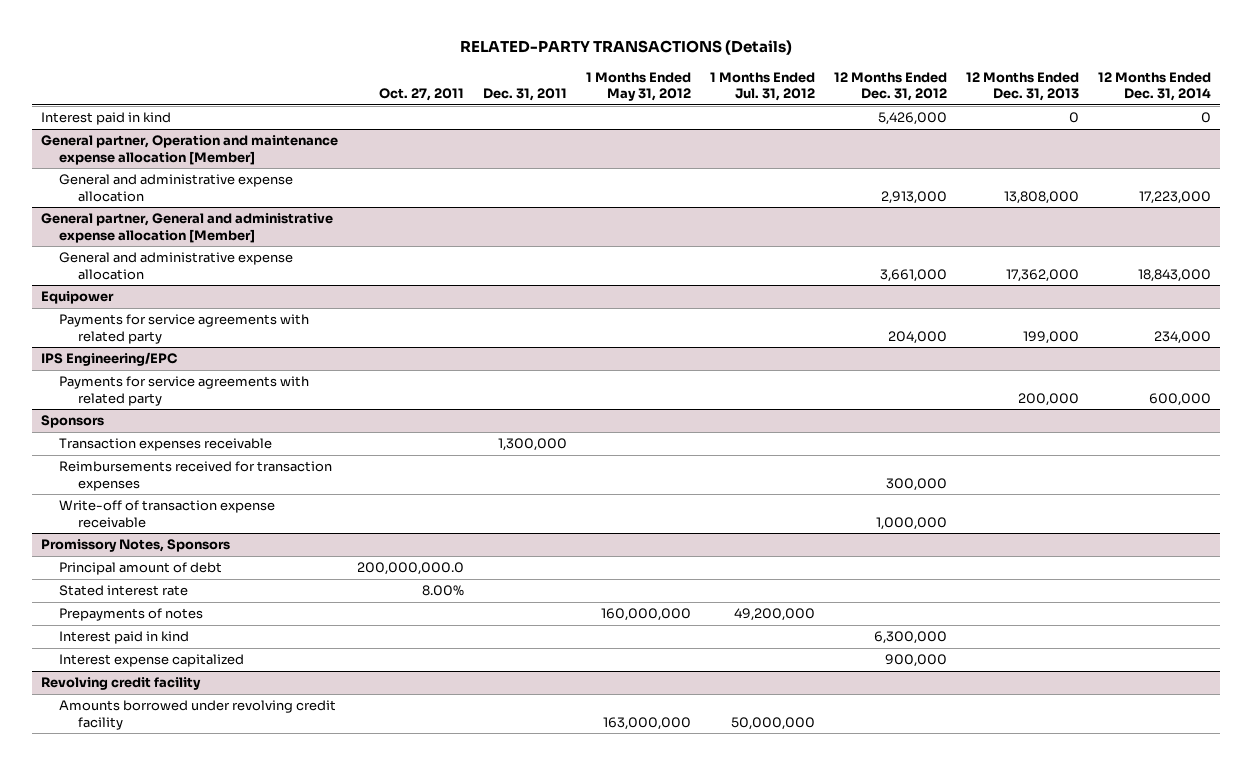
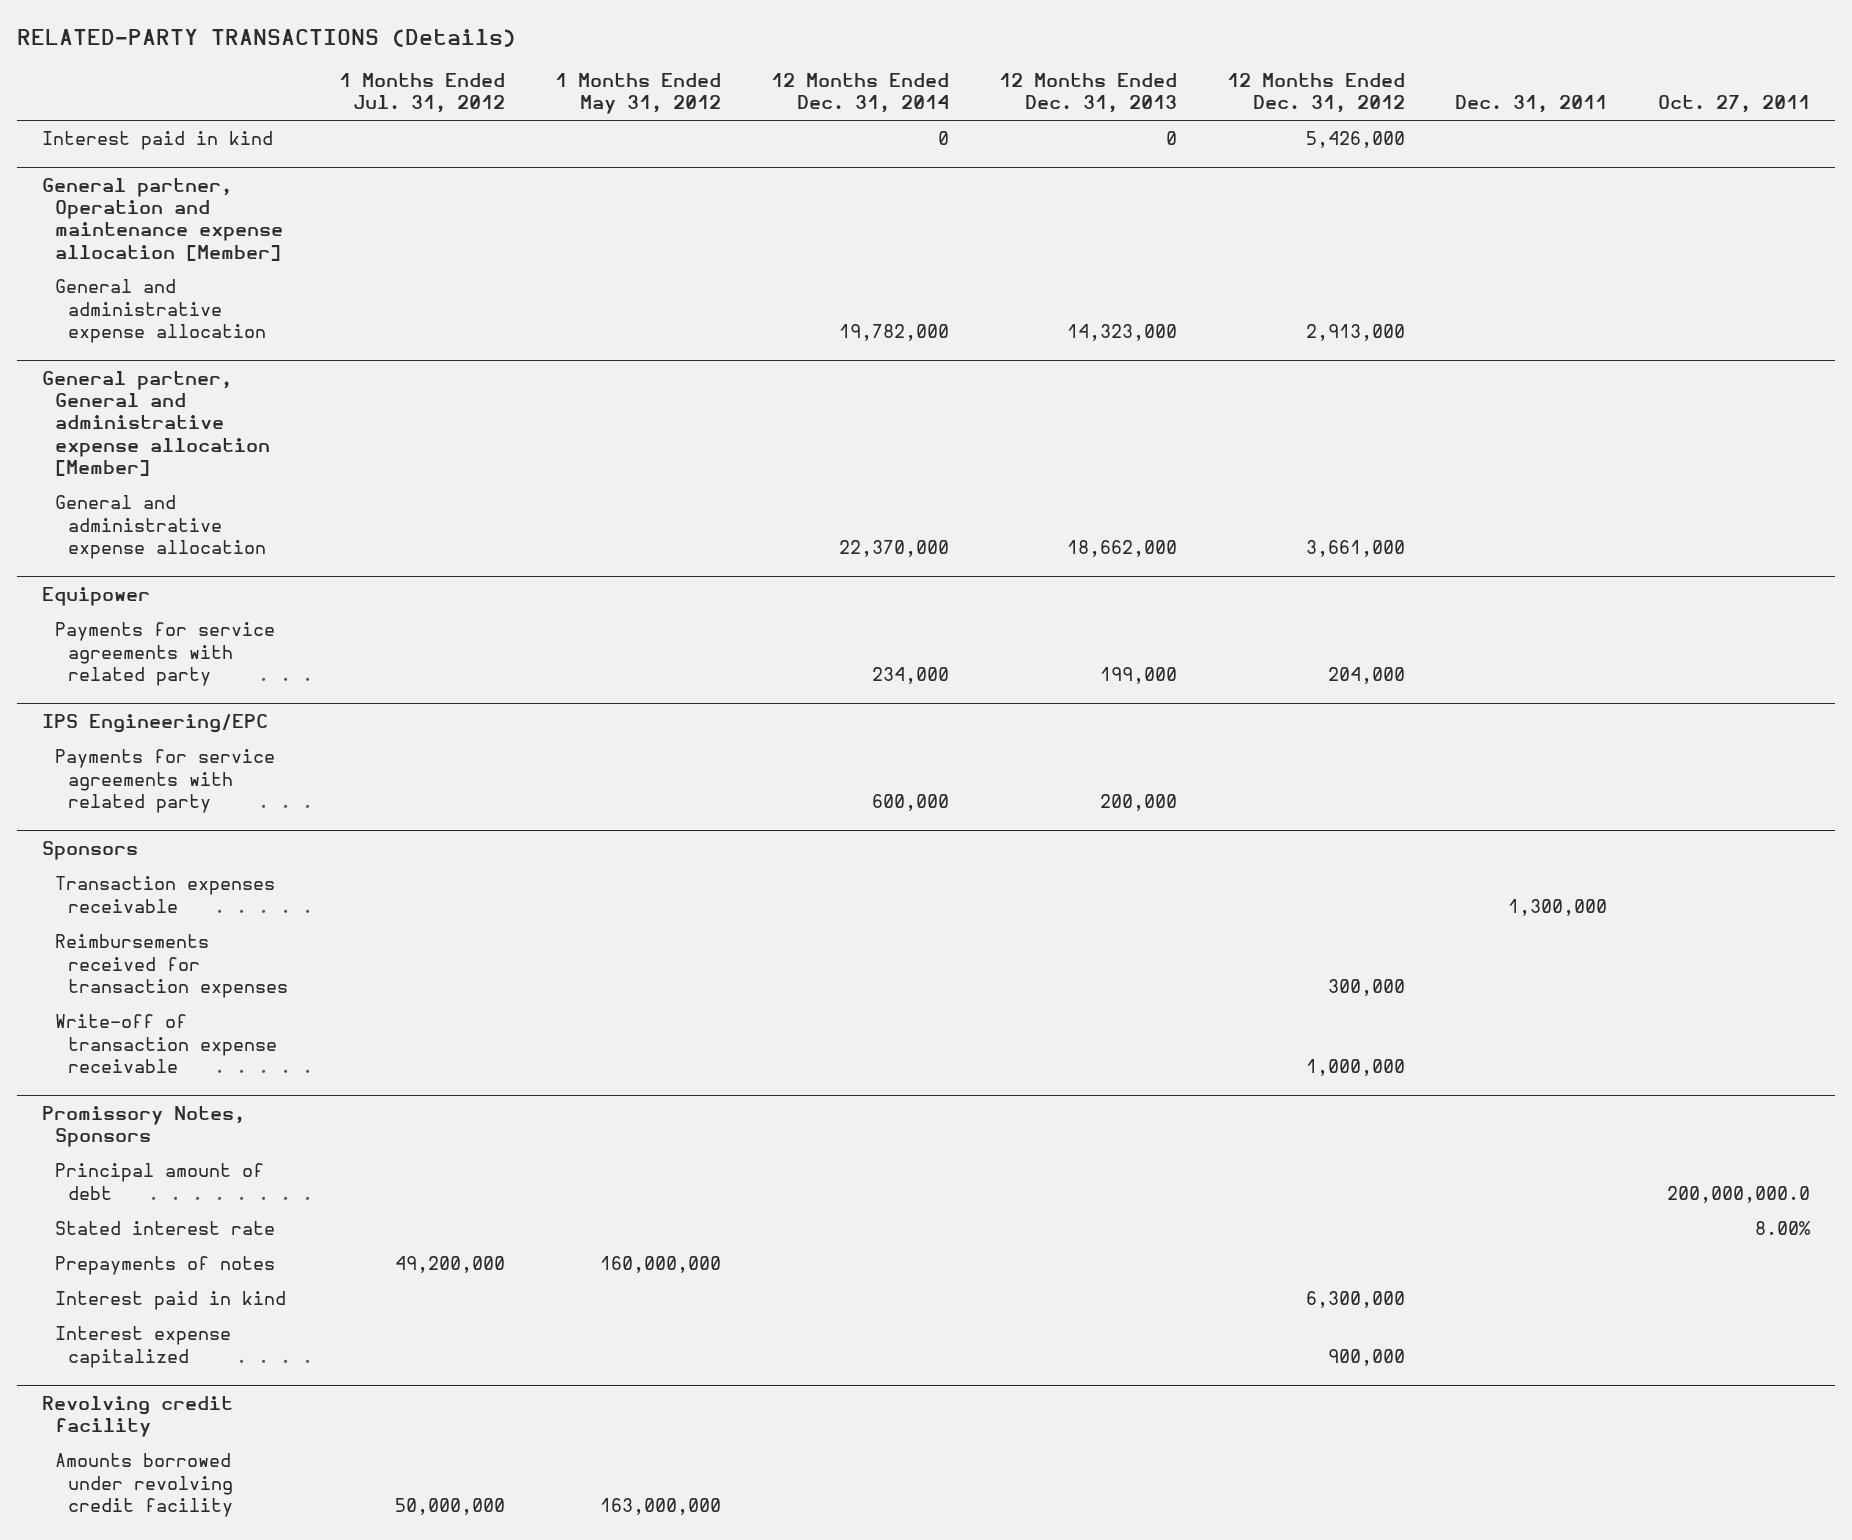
[1003,190,1079,204] 13,808,000 -> [1067,324,1178,342] 14,323,000
[1138,190,1211,204] 17,223,000 -> [838,324,949,342] 19,782,000
[1005,268,1079,282] 17,362,000 -> [1067,540,1178,558] 18,662,000
[1137,268,1211,282] 18,843,000 -> [838,540,949,558] 22,370,000

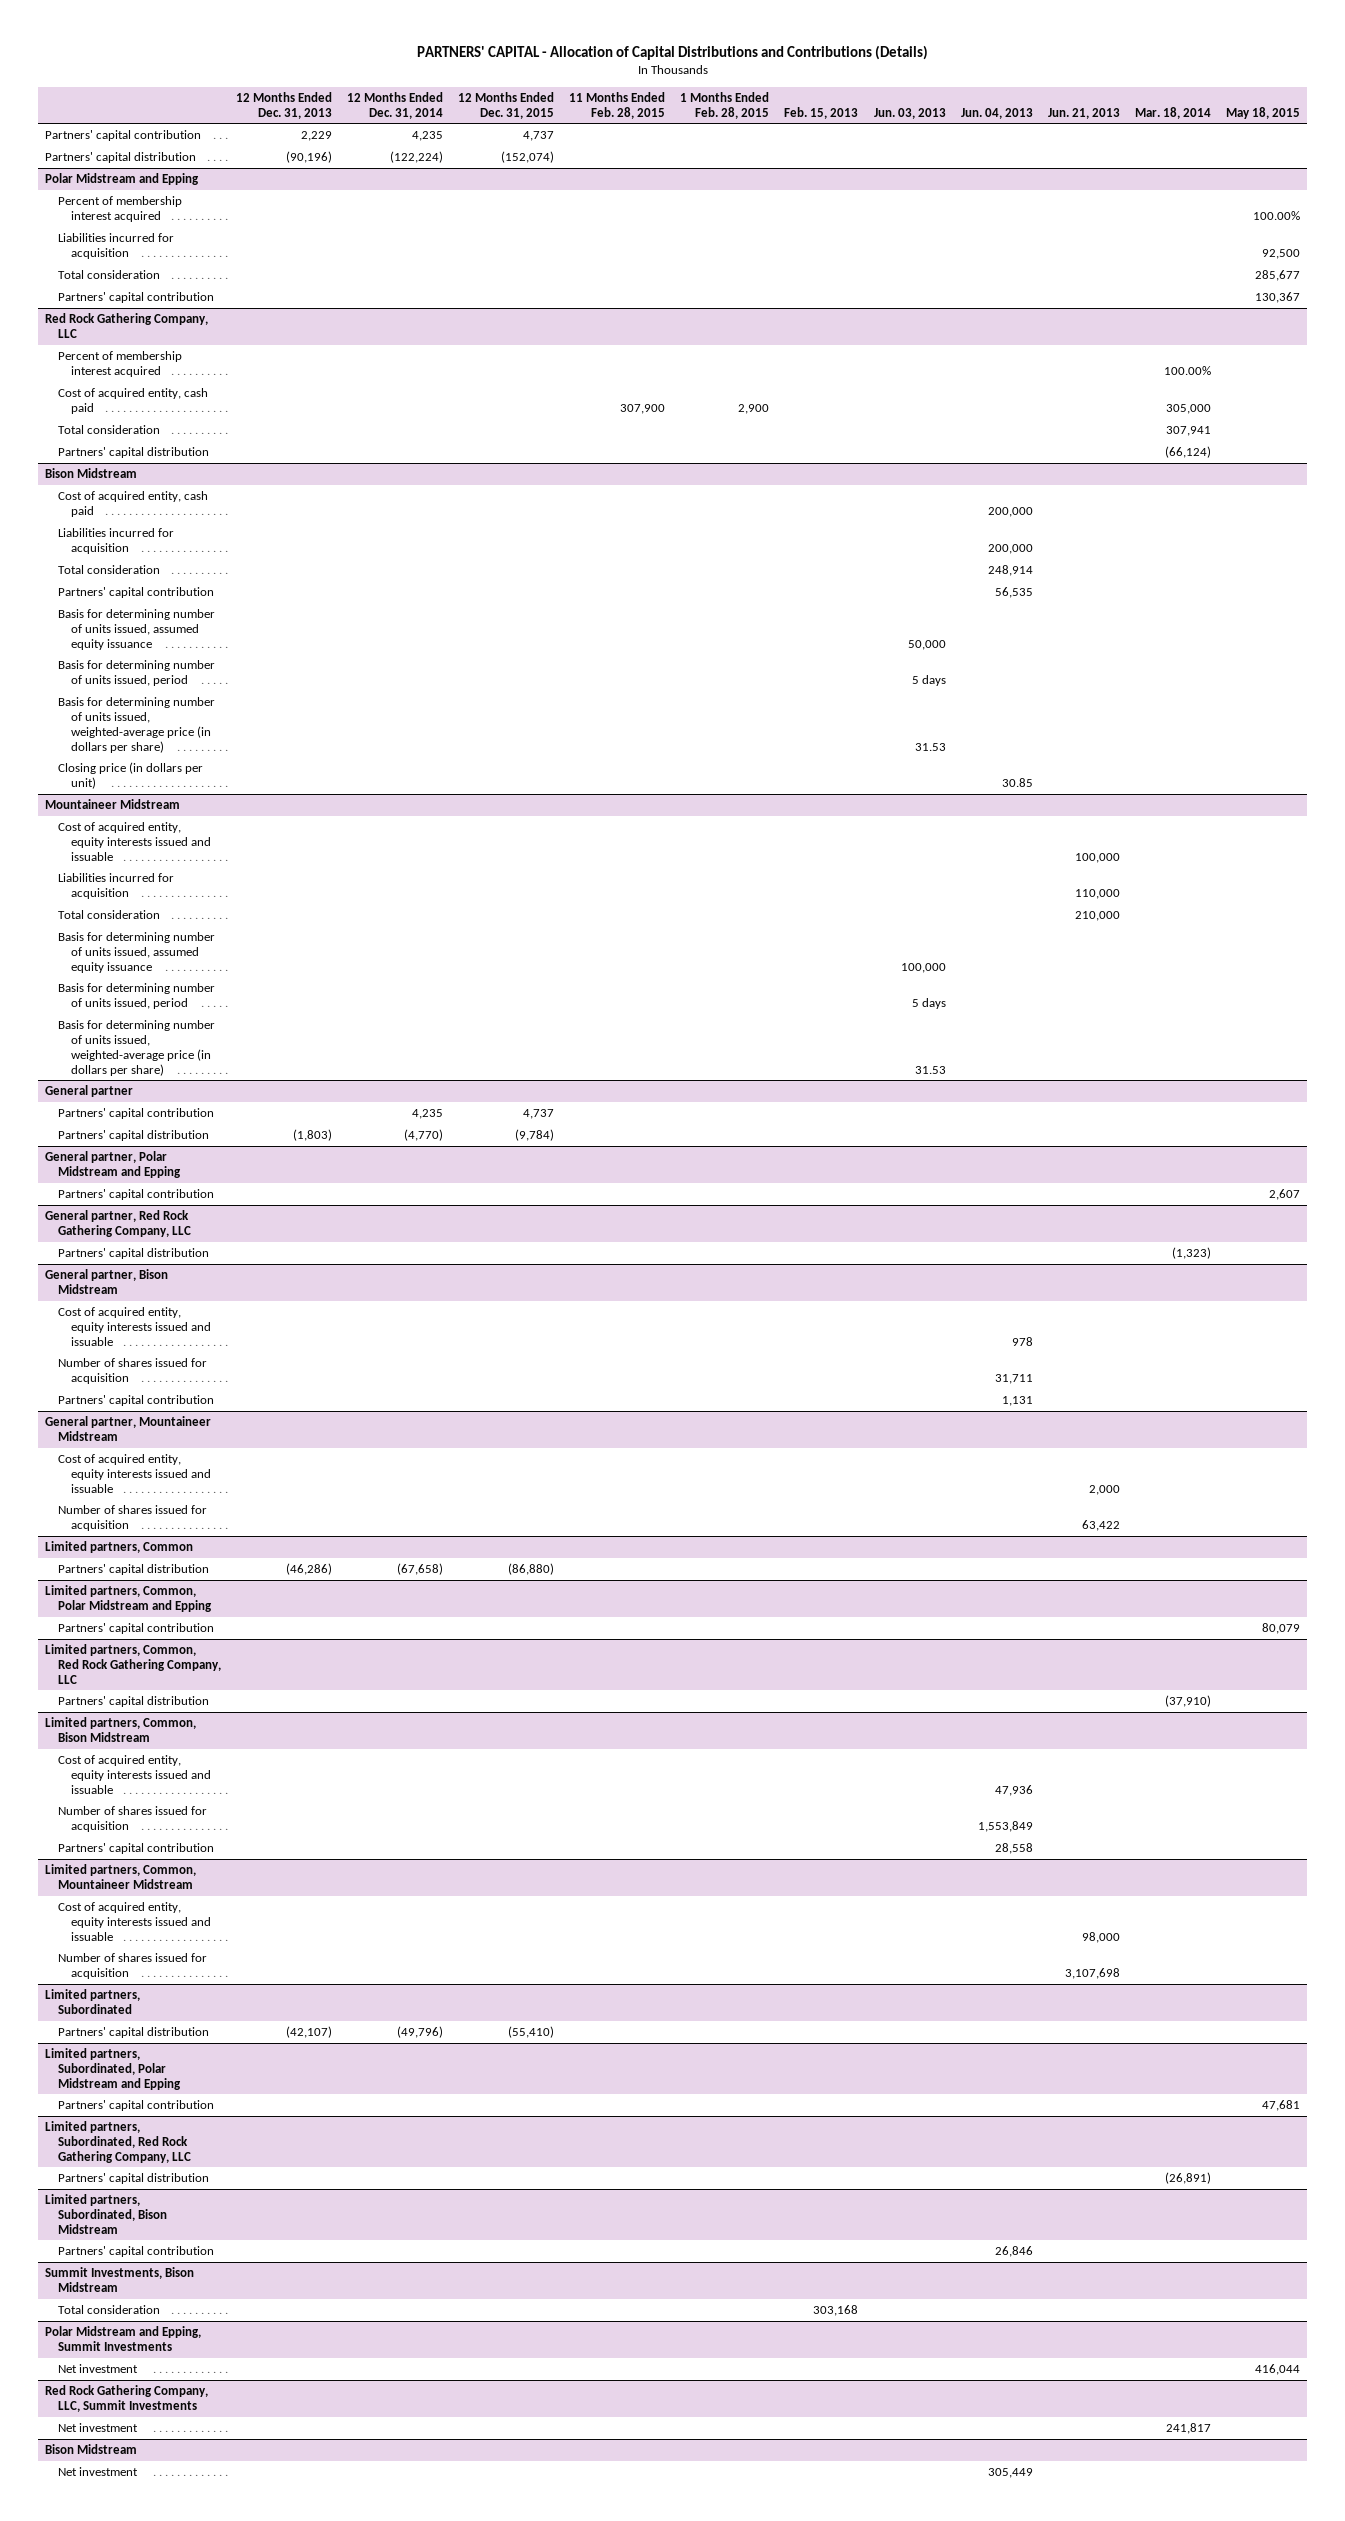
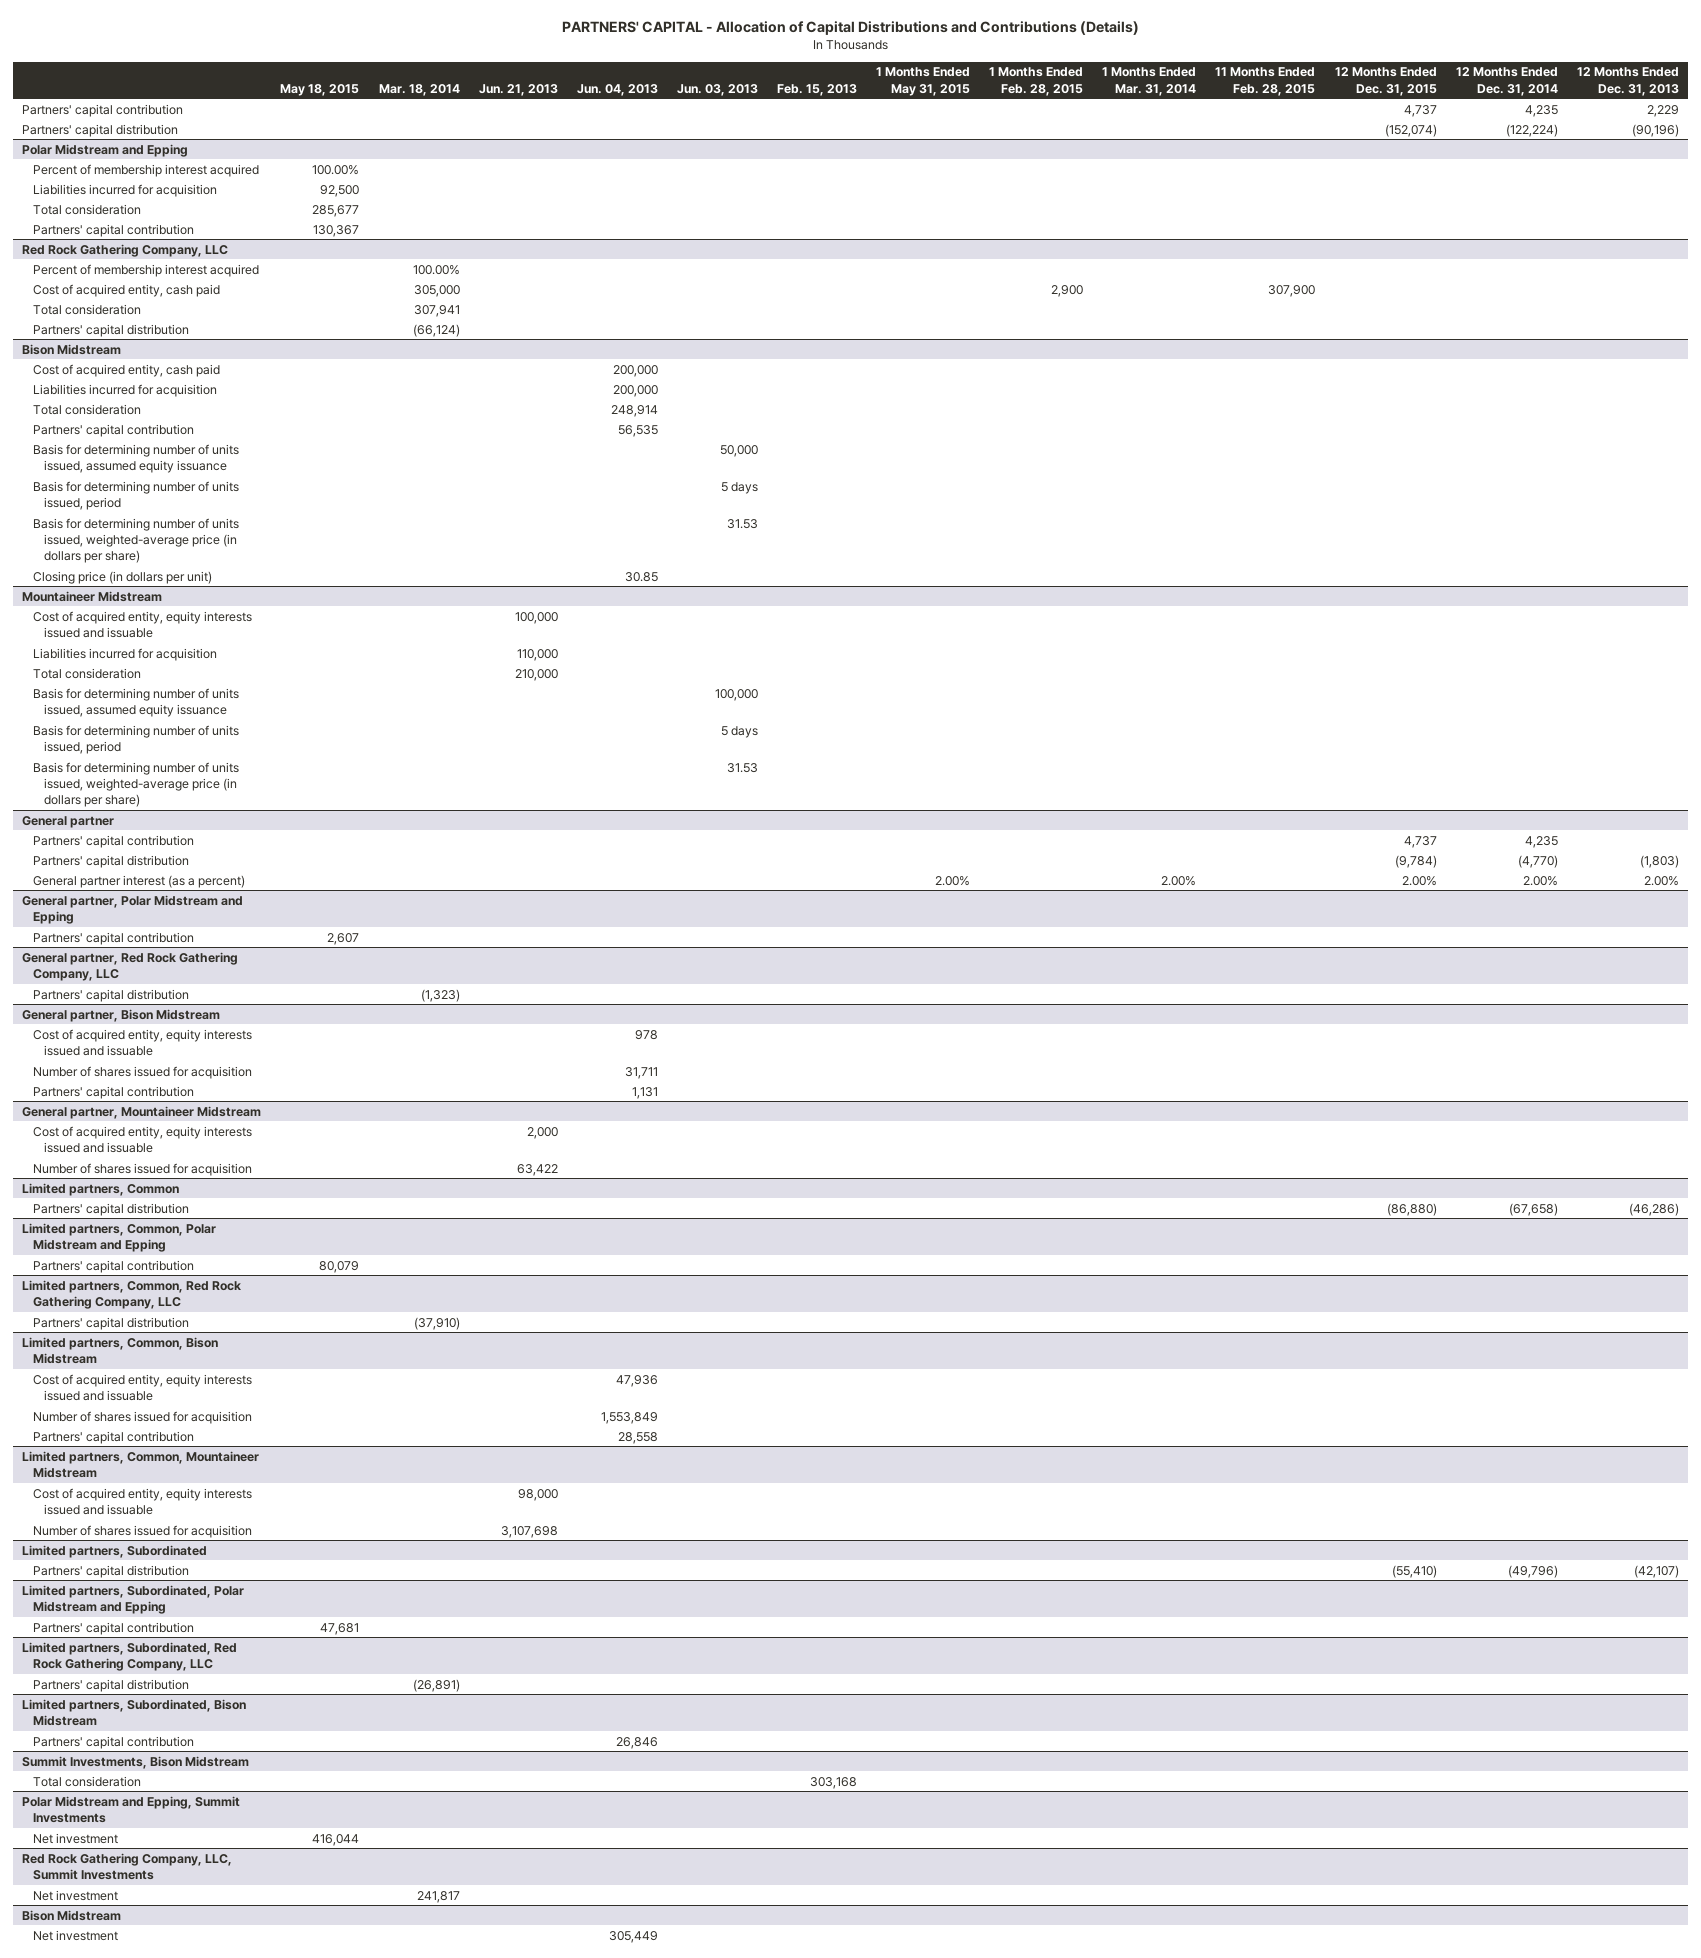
none -> [876,67,971,96] 1 Months Ended May 31, 2015
none -> [1102,67,1197,96] 1 Months Ended Mar. 31, 2014
none -> [33,874,246,888] General partner interest (as a percent)

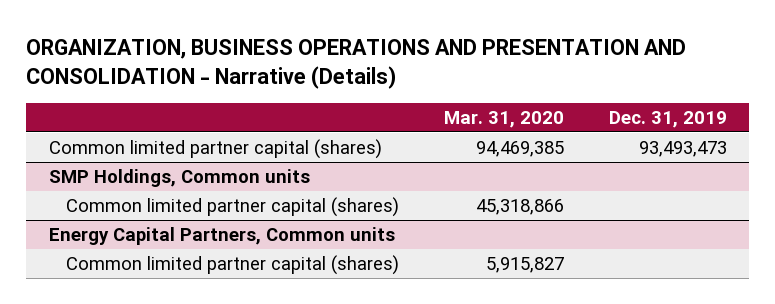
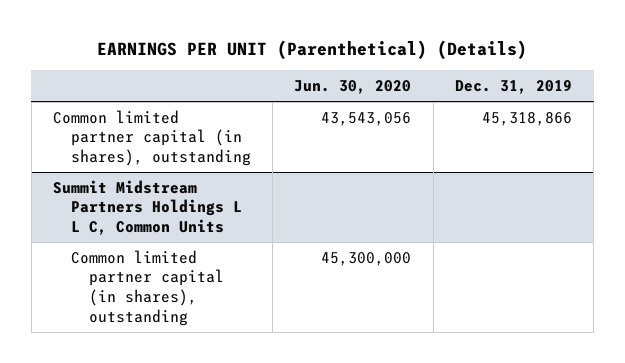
[26,39,687,90] ORGANIZATION, BUSINESS OPERATIONS AND PRESENTATION AND CONSOLIDATION - Narrative (Details) -> [97,39,528,59] EARNINGS PER UNIT (Parenthetical) (Details)
[443,110,564,128] Mar. 31, 2020 -> none
none -> [294,80,412,95] Jun. 30, 2020
[48,168,310,187] SMP Holdings, Common units -> none
[66,196,400,217] Common limited partner capital (shares) -> none
[48,226,395,245] Energy Capital Partners, Common units -> none
[66,254,400,275] Common limited partner capital (shares) -> none
[48,138,382,159] Common limited partner capital (shares) -> [52,109,251,167] Common limited partner capital (in shares), outstanding
[638,140,727,157] 93,493,473 -> [481,111,572,126] 45,318,866
none -> [52,179,242,236] Summit Midstream Partners Holdings L L C, Common Units
none -> [70,249,224,326] Common limited partner capital (in shares), outstanding

